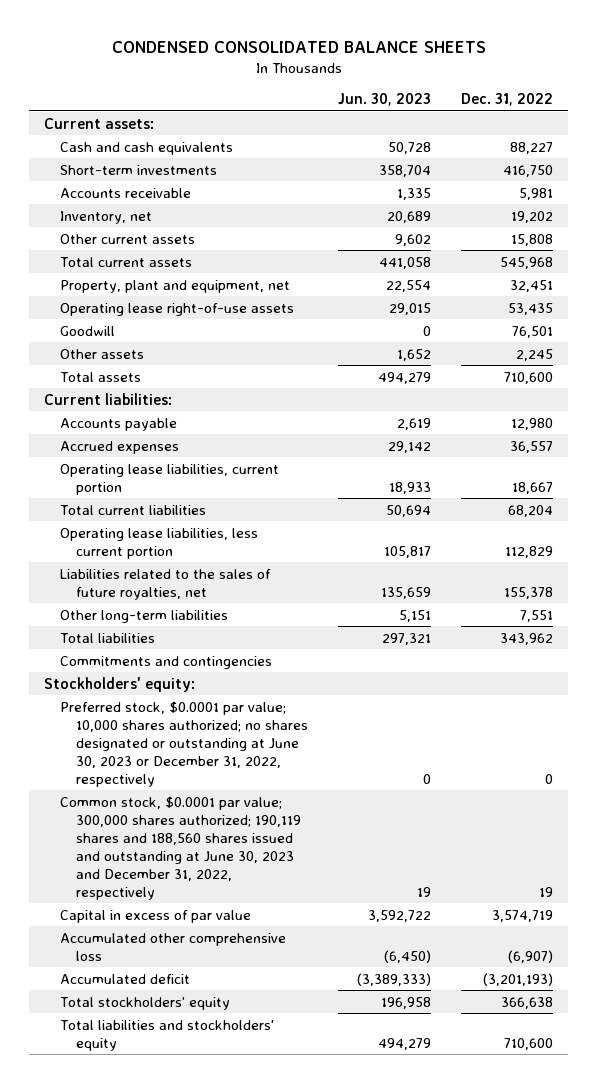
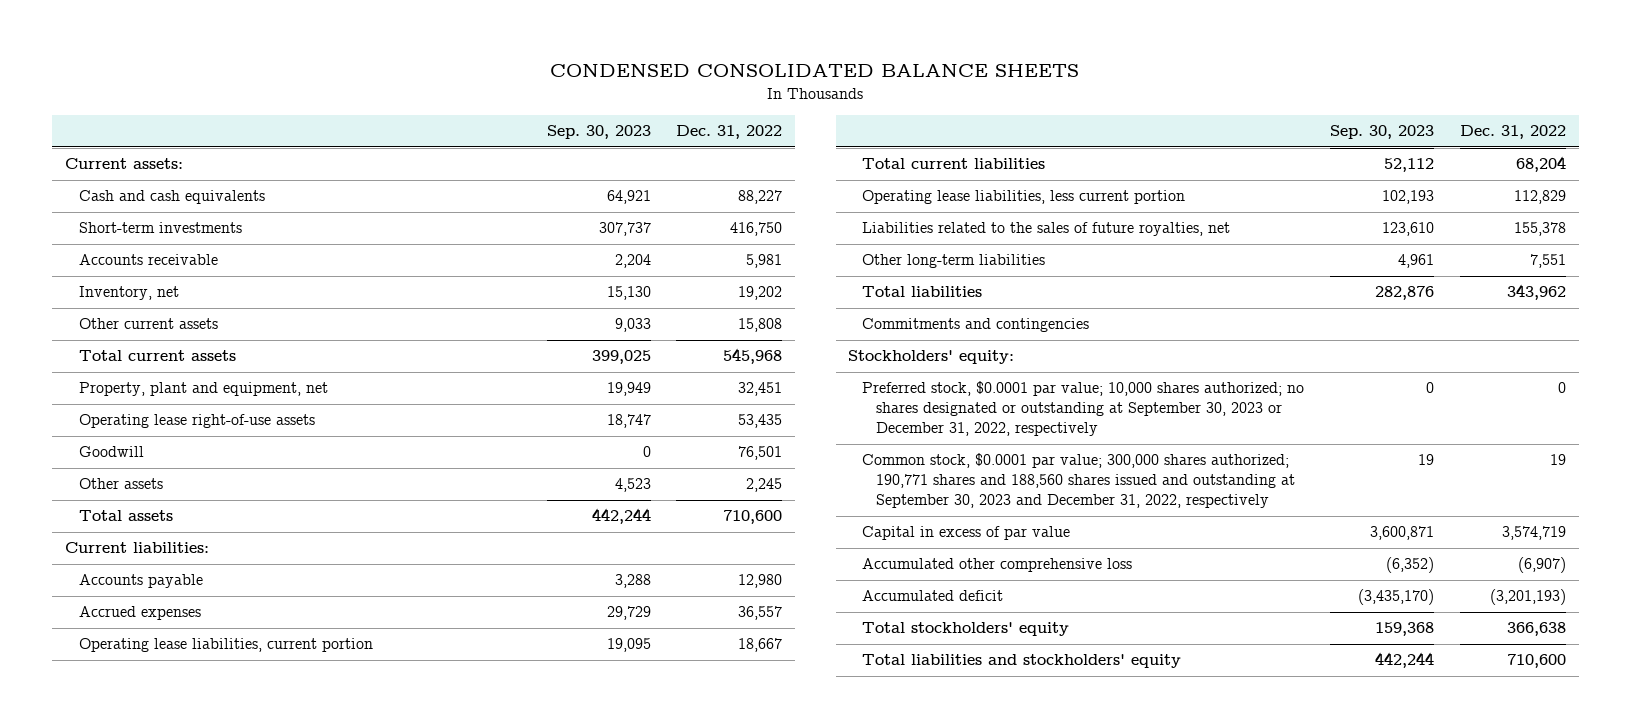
[338,93,432,107] Jun. 30, 2023 -> none
none -> [546,125,651,140] Sep. 30, 2023
[60,700,309,787] Preferred stock, $0.0001 par value; 10,000 shares authorized; no shares designated or outstanding at June 30, 2023 or December 31, 2022, respectively -> [862,381,1305,437] Preferred stock, $0.0001 par value; 10,000 shares authorized; no shares designated or outstanding at September 30, 2023 or December 31, 2022, respectively
[60,795,302,900] Common stock, $0.0001 par value; 300,000 shares authorized; 190,119 shares and 188,560 shares issued and outstanding at June 30, 2023 and December 31, 2022, respectively -> [862,453,1296,509] Common stock, $0.0001 par value; 300,000 shares authorized; 190,771 shares and 188,560 shares issued and outstanding at September 30, 2023 and December 31, 2022, respectively

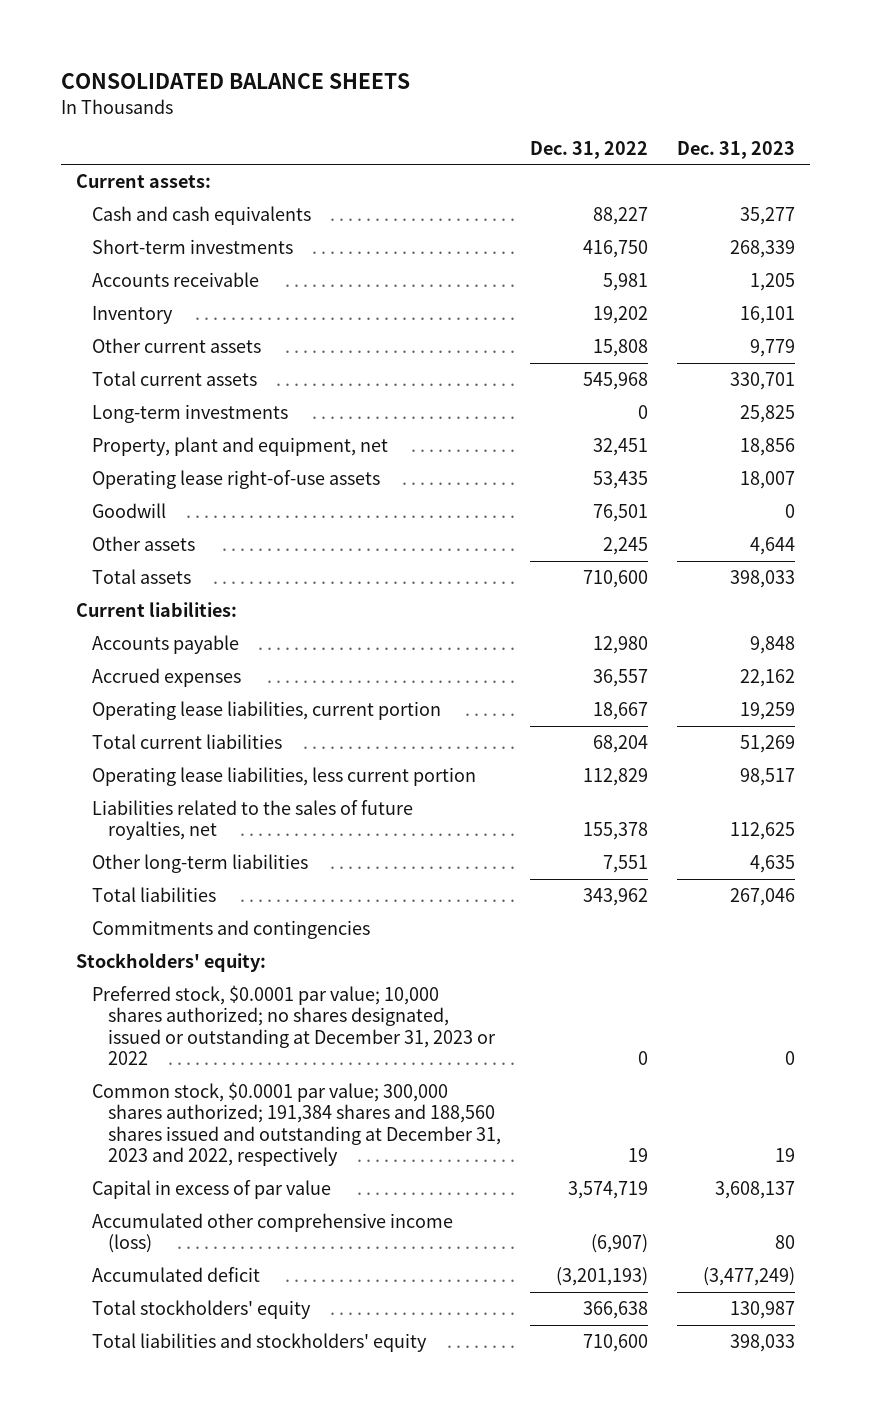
[550,63,1080,77] CONDENSED CONSOLIDATED BALANCE SHEETS -> [61,73,411,90] CONSOLIDATED BALANCE SHEETS
[546,125,651,140] Sep. 30, 2023 -> none
none -> [677,140,796,159] Dec. 31, 2023
[78,286,179,301] Inventory, net -> [91,305,173,324] Inventory
none -> [91,403,288,423] Long-term investments
[862,381,1305,437] Preferred stock, $0.0001 par value; 10,000 shares authorized; no shares designated or outstanding at September 30, 2023 or December 31, 2022, respectively -> [91,984,496,1066] Preferred stock, $0.0001 par value; 10,000 shares authorized; no shares designated, issued or outstanding at December 31, 2023 or 2022
[862,453,1296,509] Common stock, $0.0001 par value; 300,000 shares authorized; 190,771 shares and 188,560 shares issued and outstanding at September 30, 2023 and December 31, 2022, respectively -> [91,1081,501,1167] Common stock, $0.0001 par value; 300,000 shares authorized; 191,384 shares and 188,560 shares issued and outstanding at December 31, 2023 and 2022, respectively
[862,558,1133,573] Accumulated other comprehensive loss -> [91,1212,453,1254] Accumulated other comprehensive income (loss)

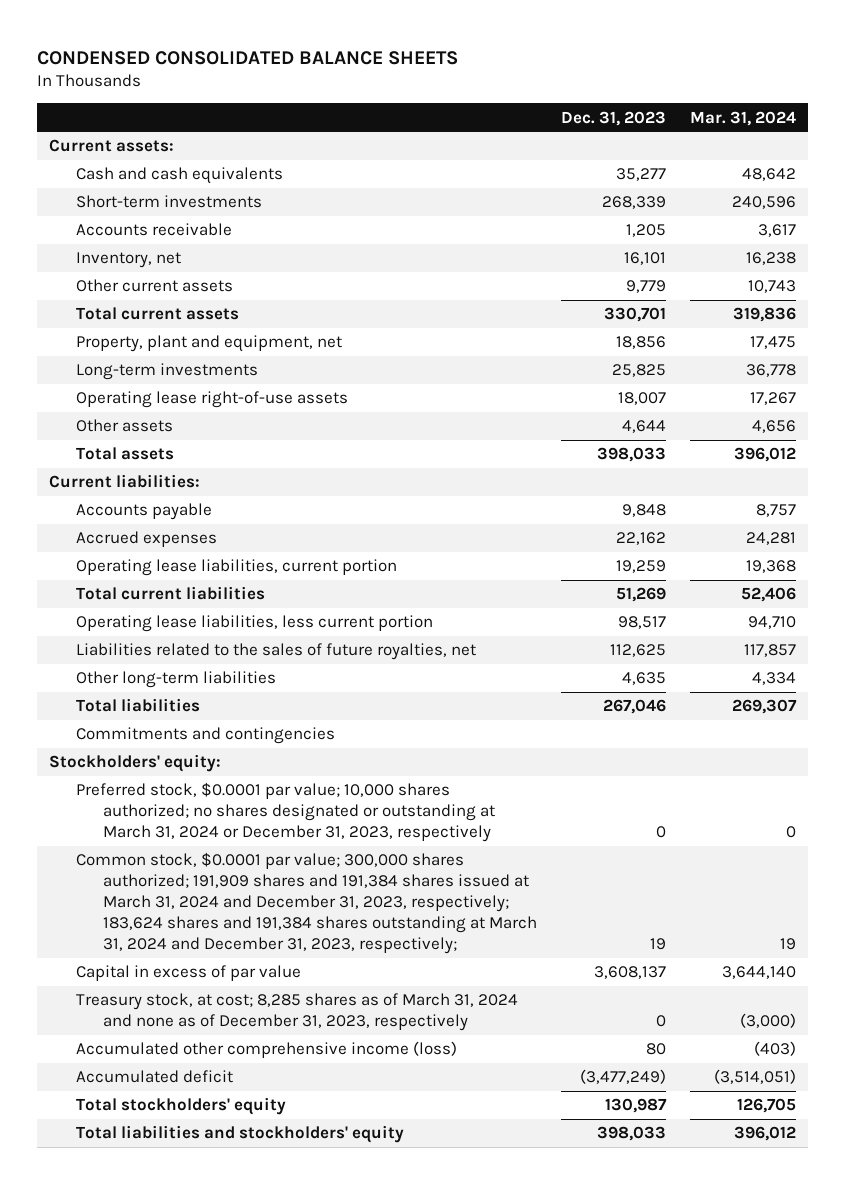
[61,73,411,90] CONSOLIDATED BALANCE SHEETS -> [37,50,459,65] CONDENSED CONSOLIDATED BALANCE SHEETS
[529,140,648,159] Dec. 31, 2022 -> none
none -> [689,110,796,126] Mar. 31, 2024
[91,305,173,324] Inventory -> [76,252,182,269] Inventory, net
[91,403,288,423] Long-term investments -> [76,363,259,381] Long-term investments
[91,502,166,518] Goodwill -> none
[91,984,496,1066] Preferred stock, $0.0001 par value; 10,000 shares authorized; no shares designated, issued or outstanding at December 31, 2023 or 2022 -> [76,782,496,843] Preferred stock, $0.0001 par value; 10,000 shares authorized; no shares designated or outstanding at March 31, 2024 or December 31, 2023, respectively
[91,1081,501,1167] Common stock, $0.0001 par value; 300,000 shares authorized; 191,384 shares and 188,560 shares issued and outstanding at December 31, 2023 and 2022, respectively -> [76,852,538,955] Common stock, $0.0001 par value; 300,000 shares authorized; 191,909 shares and 191,384 shares issued at March 31, 2024 and December 31, 2023, respectively; 183,624 shares and 191,384 shares outstanding at March 31, 2024 and December 31, 2023, respectively;
none -> [76,993,519,1032] Treasury stock, at cost; 8,285 shares as of March 31, 2024 and none as of December 31, 2023, respectively

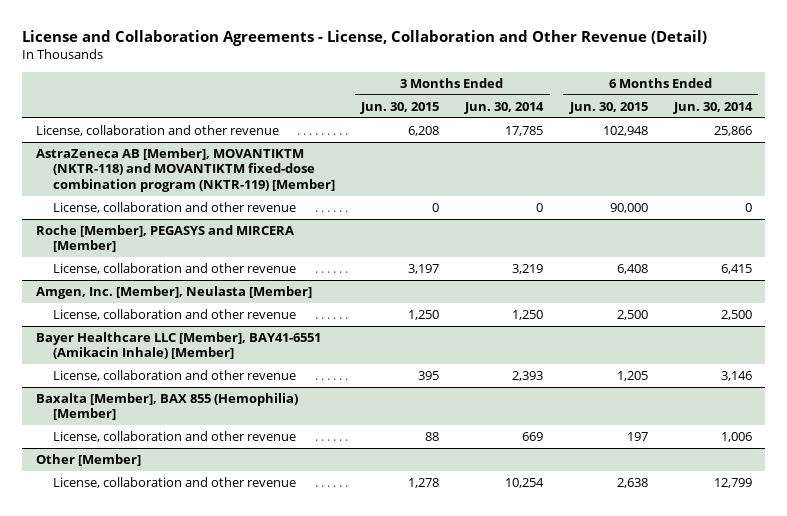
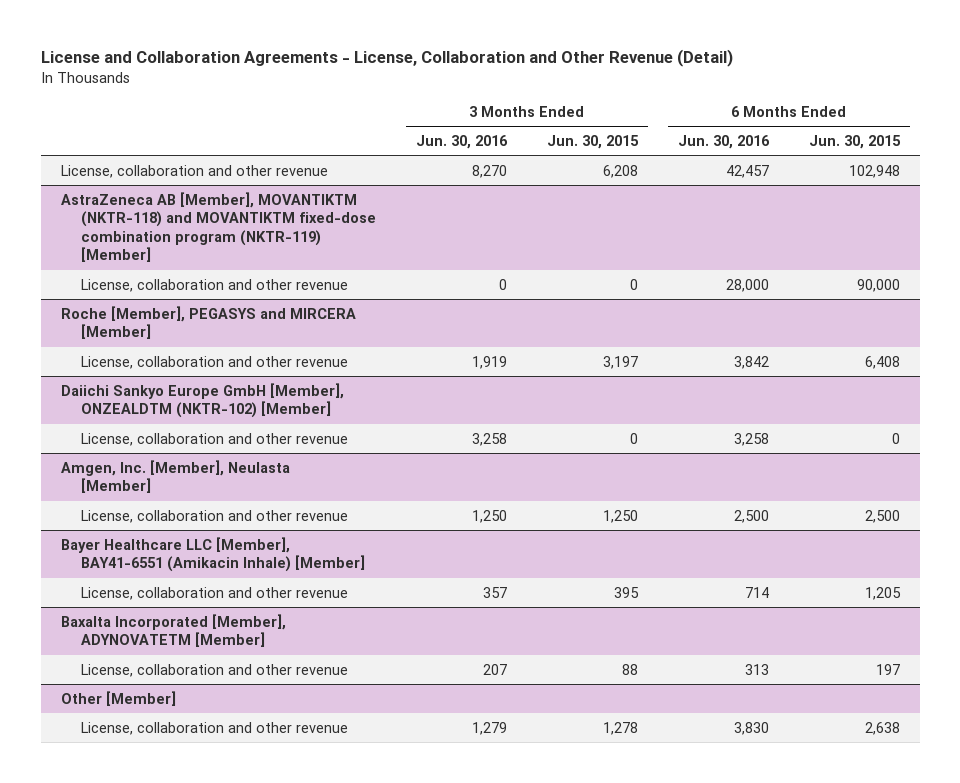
[464,101,545,114] Jun. 30, 2014 -> none
[672,101,753,114] Jun. 30, 2014 -> none
none -> [415,134,508,149] Jun. 30, 2016
none -> [677,134,770,149] Jun. 30, 2016
none -> [60,382,344,419] Daiichi Sankyo Europe GmbH [Member], ONZEALDTM (NKTR-102) [Member]
none -> [81,432,349,446] License, collaboration and other revenue
[35,392,298,421] Baxalta [Member], BAX 855 (Hemophilia) [Member] -> none
none -> [60,613,286,648] Baxalta Incorporated [Member], ADYNOVATETM [Member]

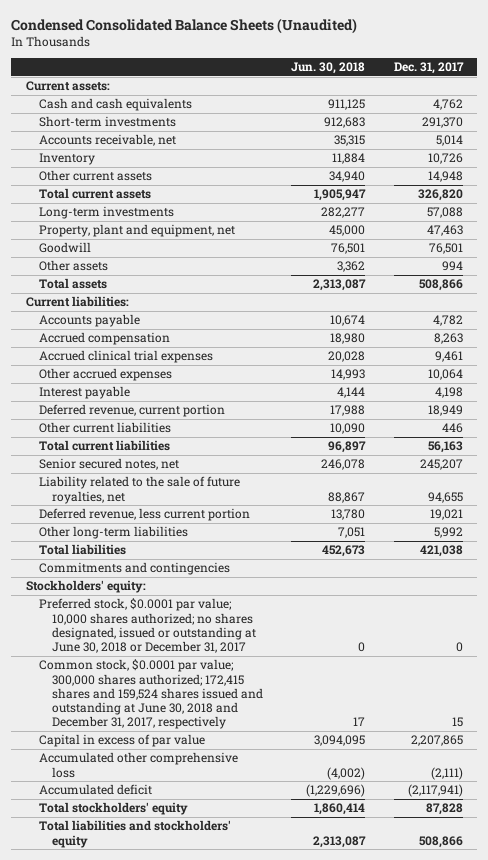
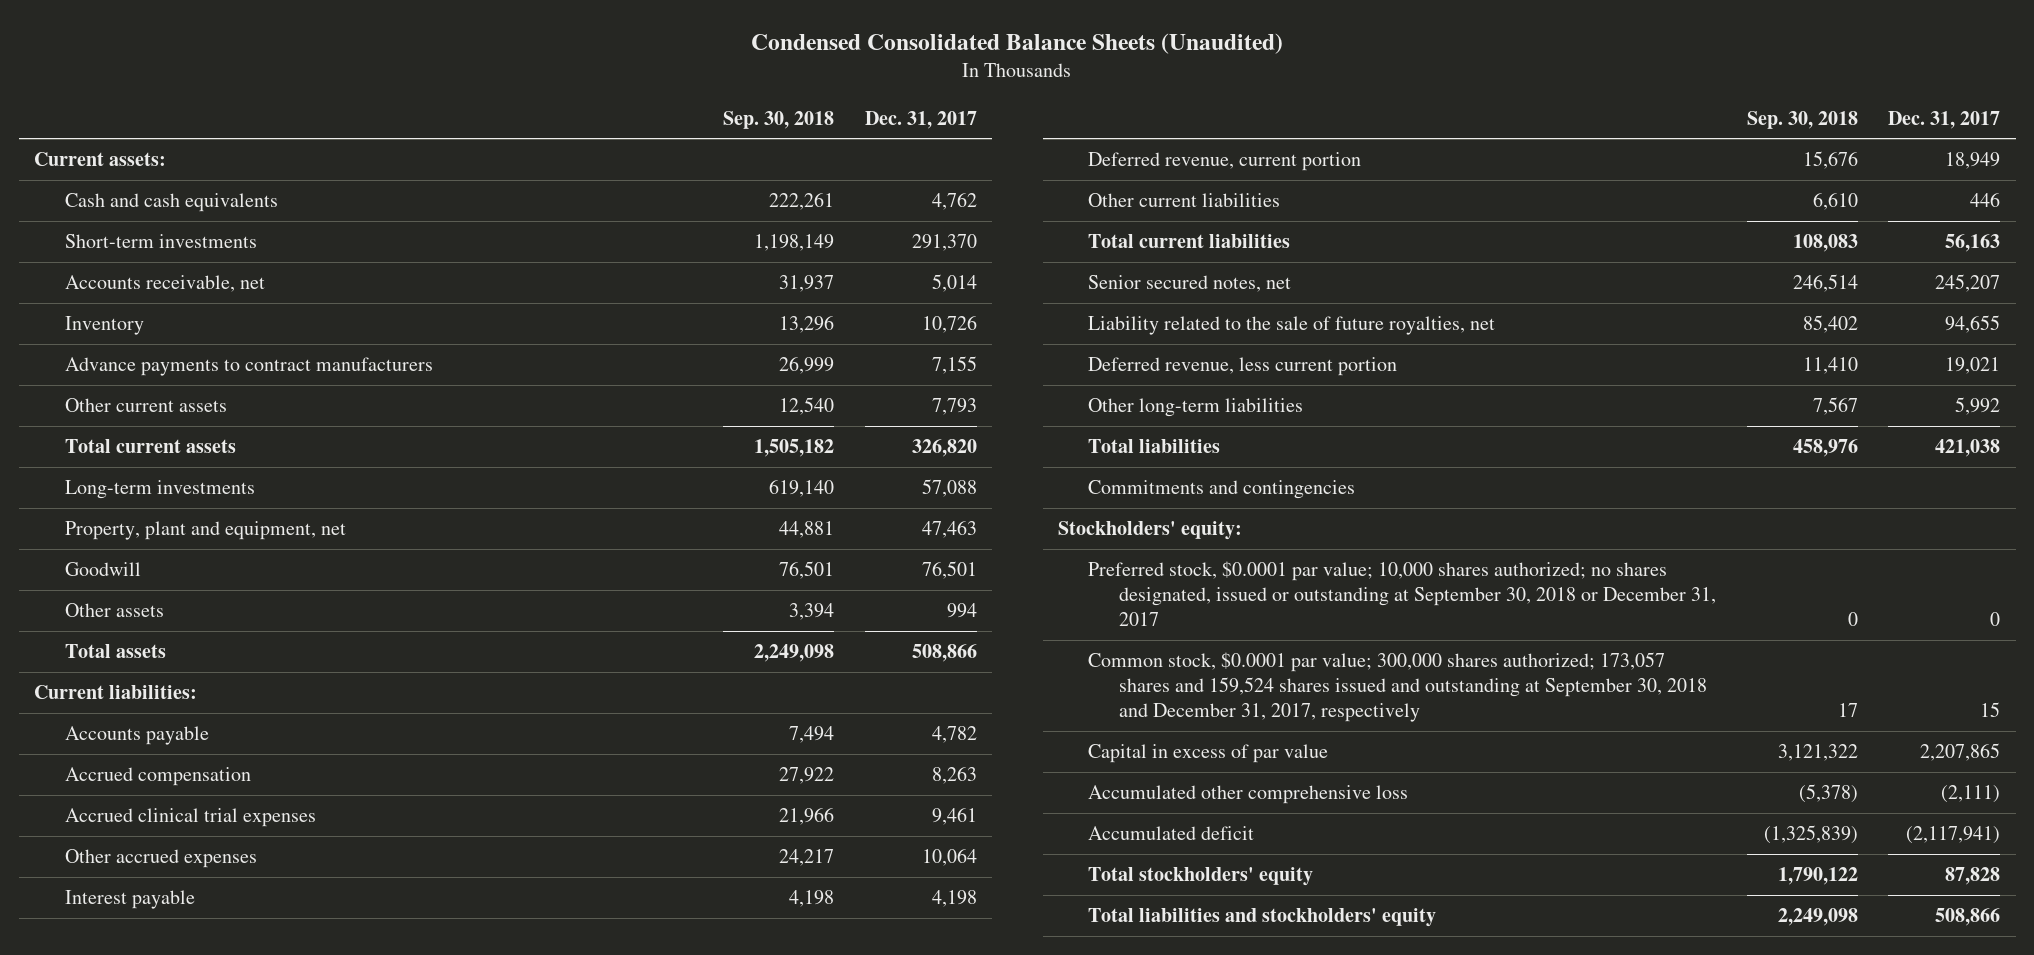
[291,62,366,75] Jun. 30, 2018 -> none
none -> [722,110,834,129] Sep. 30, 2018
none -> [64,356,433,376] Advance payments to contract manufacturers
[427,171,463,183] 14,948 -> [931,397,977,415] 7,793
[38,598,256,654] Preferred stock, $0.0001 par value; 10,000 shares authorized; no shares designated, issued or outstanding at June 30, 2018 or December 31, 2017 -> [1088,560,1716,626] Preferred stock, $0.0001 par value; 10,000 shares authorized; no shares designated, issued or outstanding at September 30, 2018 or December 31, 2017
[38,659,263,730] Common stock, $0.0001 par value; 300,000 shares authorized; 172,415 shares and 159,524 shares issued and outstanding at June 30, 2018 and December 31, 2017, respectively -> [1088,651,1707,722] Common stock, $0.0001 par value; 300,000 shares authorized; 173,057 shares and 159,524 shares issued and outstanding at September 30, 2018 and December 31, 2017, respectively

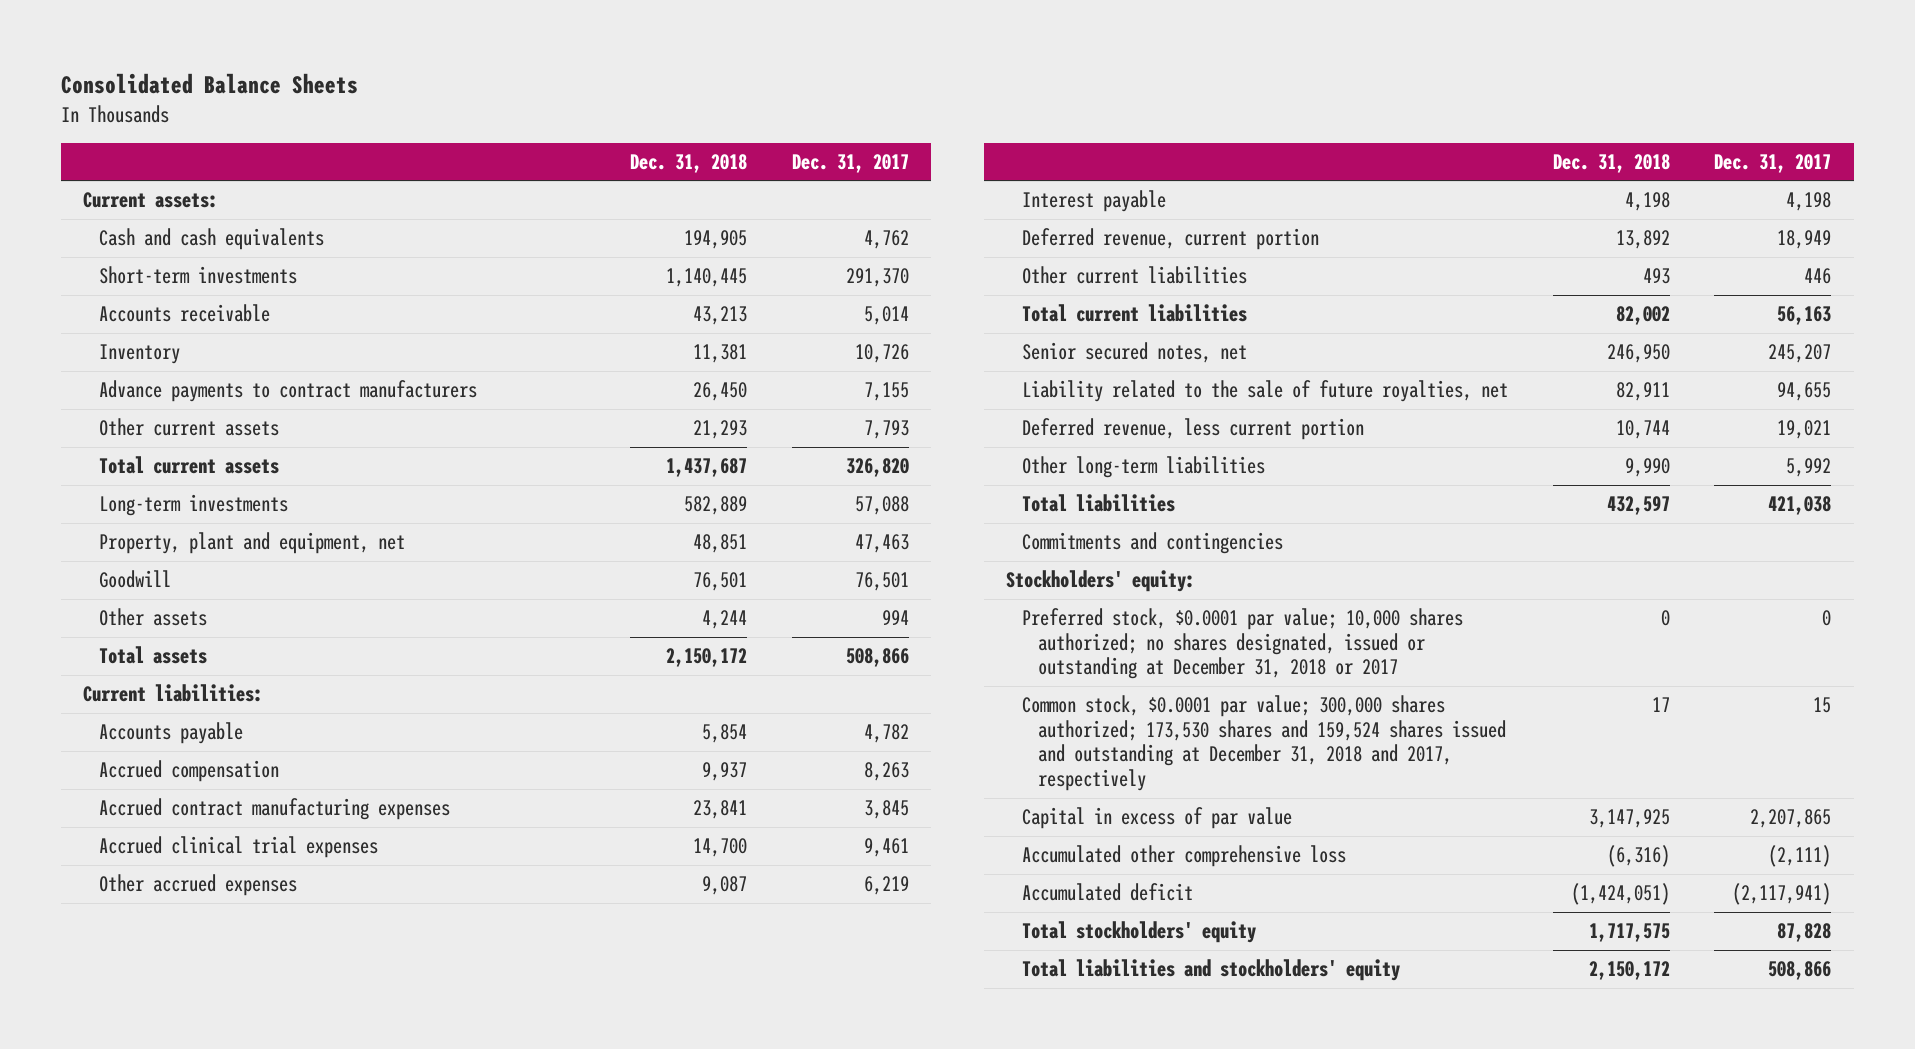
[751,33,1284,55] Condensed Consolidated Balance Sheets (Unaudited) -> [60,73,358,95] Consolidated Balance Sheets
[722,110,834,129] Sep. 30, 2018 -> none
none -> [629,153,747,173] Dec. 31, 2018
[64,274,265,292] Accounts receivable, net -> [99,304,271,323] Accounts receivable
none -> [99,798,451,821] Accrued contract manufacturing expenses
[921,847,977,866] 10,064 -> [863,876,909,896] 6,219
[1088,560,1716,626] Preferred stock, $0.0001 par value; 10,000 shares authorized; no shares designated, issued or outstanding at September 30, 2018 or December 31, 2017 -> [1021,608,1463,680] Preferred stock, $0.0001 par value; 10,000 shares authorized; no shares designated, issued or outstanding at December 31, 2018 or 2017
[1088,651,1707,722] Common stock, $0.0001 par value; 300,000 shares authorized; 173,057 shares and 159,524 shares issued and outstanding at September 30, 2018 and December 31, 2017, respectively -> [1021,695,1506,792] Common stock, $0.0001 par value; 300,000 shares authorized; 173,530 shares and 159,524 shares issued and outstanding at December 31, 2018 and 2017, respectively

